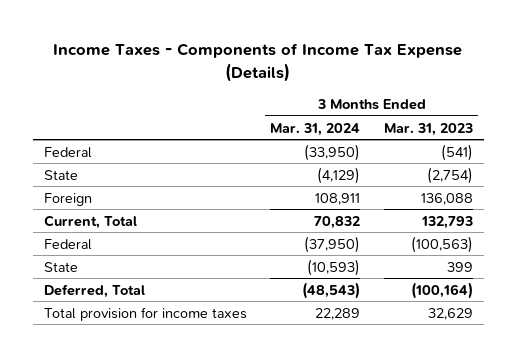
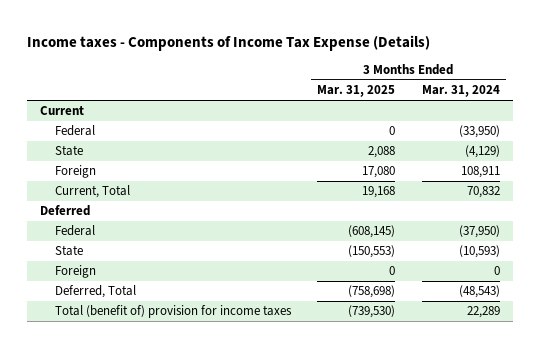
[53,43,463,82] Income Taxes - Components of Income Tax Expense (Details) -> [26,34,430,51] Income taxes - Components of Income Tax Expense (Details)
[383,122,473,136] Mar. 31, 2023 -> none
none -> [317,85,396,98] Mar. 31, 2025
none -> [39,106,84,116] Current
none -> [39,205,90,217] Deferred
none -> [54,265,96,279] Foreign
[44,306,248,321] Total provision for income taxes -> [54,305,292,319] Total (benefit of) provision for income taxes

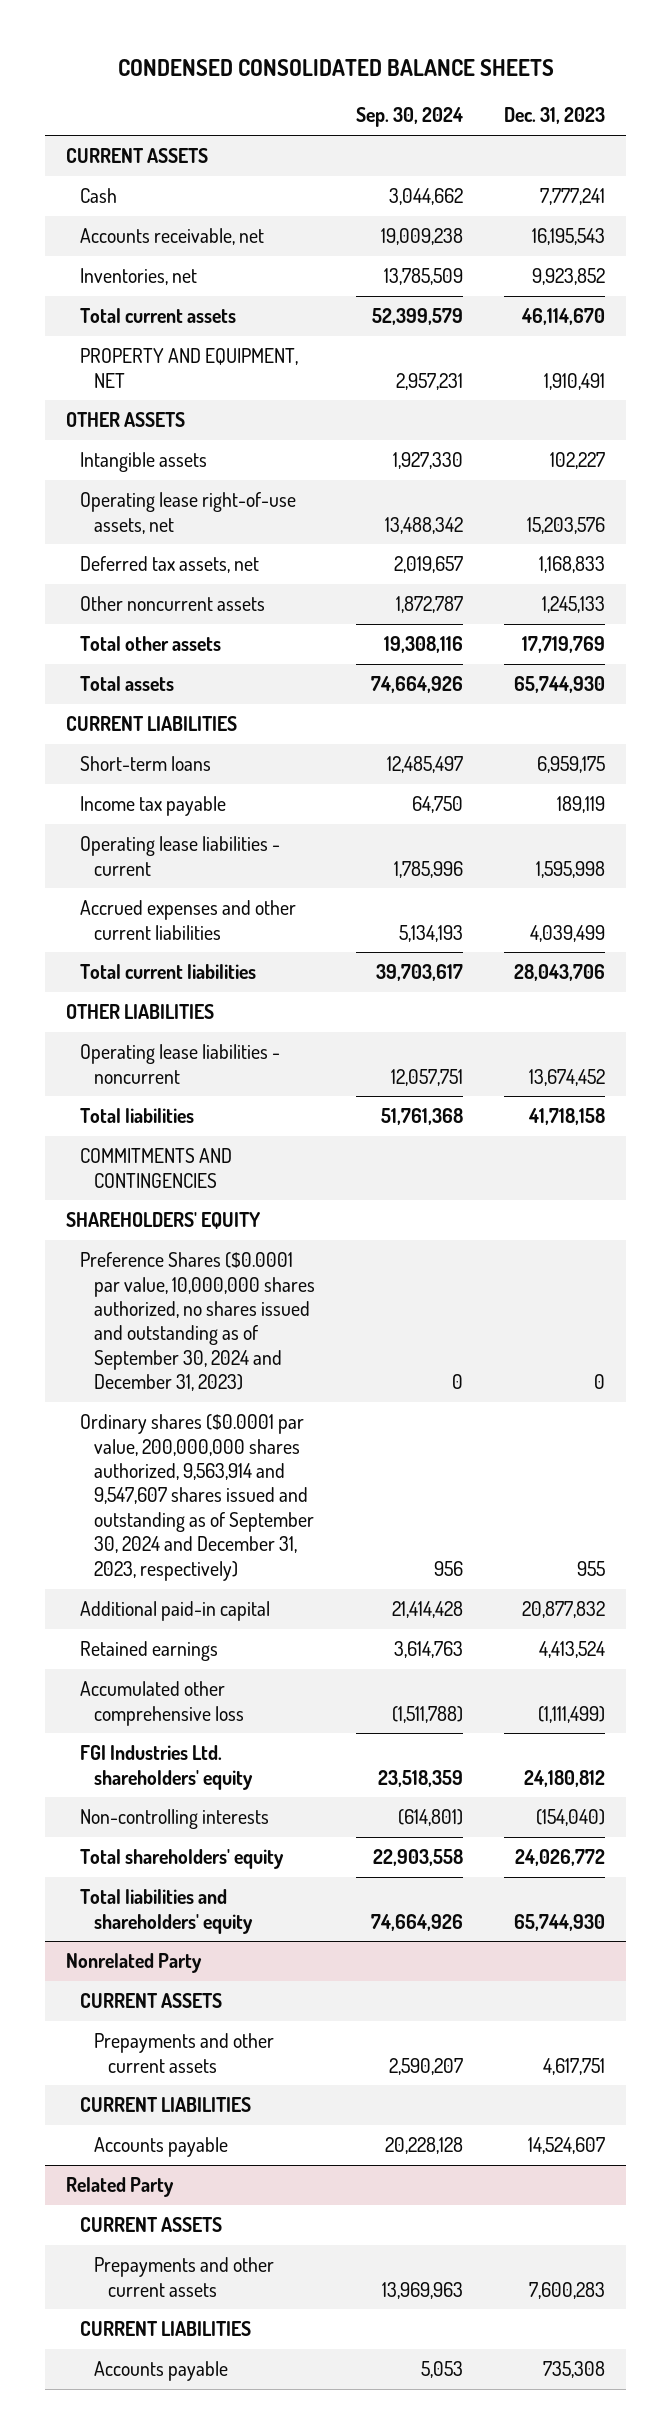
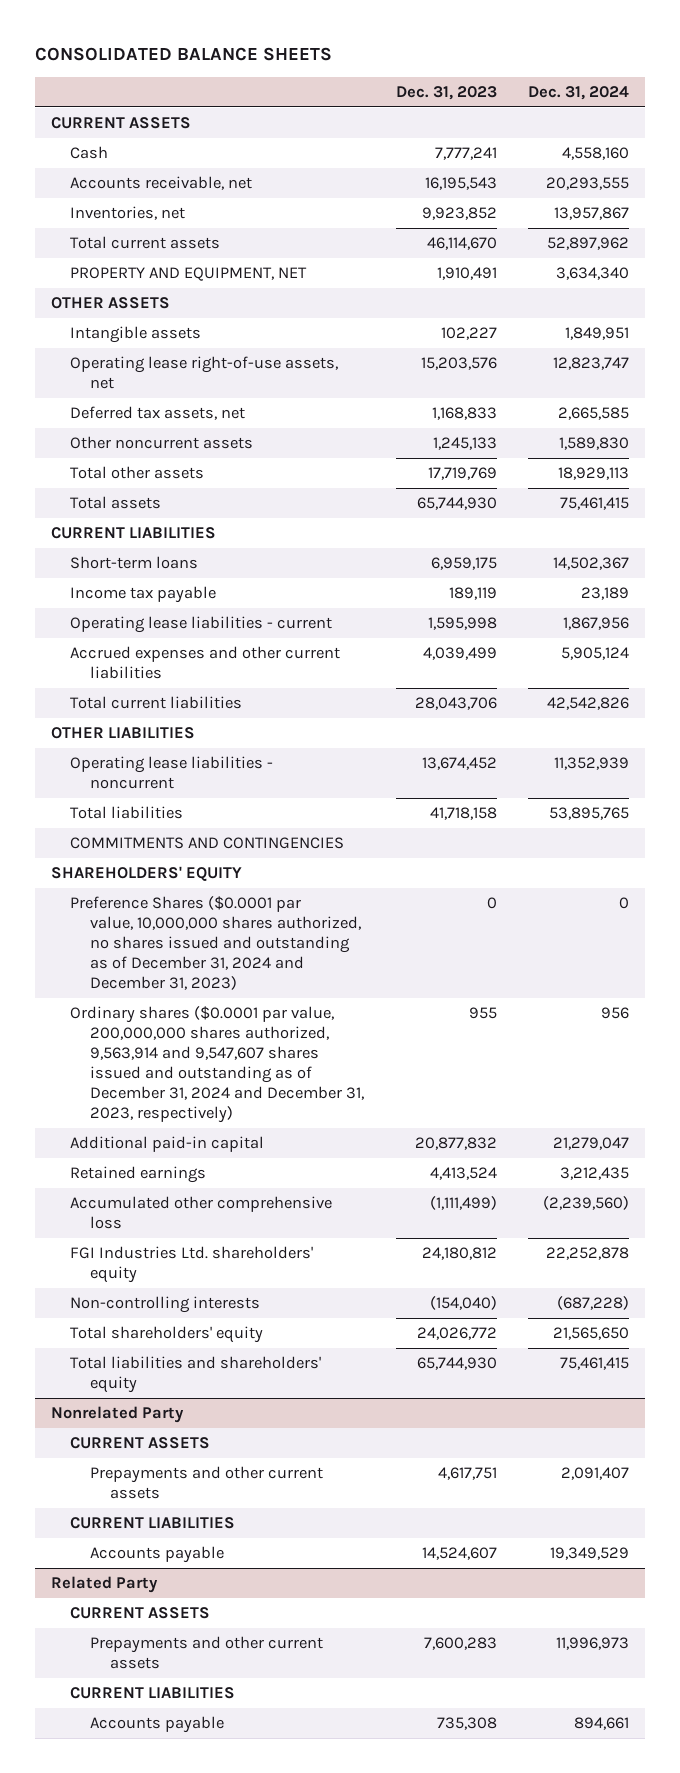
[117,58,554,76] CONDENSED CONSOLIDATED BALANCE SHEETS -> [34,47,332,62] CONSOLIDATED BALANCE SHEETS
[356,107,464,128] Sep. 30, 2024 -> none
none -> [528,85,630,100] Dec. 31, 2024
[79,1252,315,1392] Preference Shares ($0.0001 par value, 10,000,000 shares authorized, no shares issued and outstanding as of September 30, 2024 and December 31, 2023) -> [70,896,362,990] Preference Shares ($0.0001 par value, 10,000,000 shares authorized, no shares issued and outstanding as of December 31, 2024 and December 31, 2023)
[79,1414,314,1581] Ordinary shares ($0.0001 par value, 200,000,000 shares authorized, 9,563,914 and 9,547,607 shares issued and outstanding as of September 30, 2024 and December 31, 2023, respectively) -> [70,1006,365,1123] Ordinary shares ($0.0001 par value, 200,000,000 shares authorized, 9,563,914 and 9,547,607 shares issued and outstanding as of December 31, 2024 and December 31, 2023, respectively)

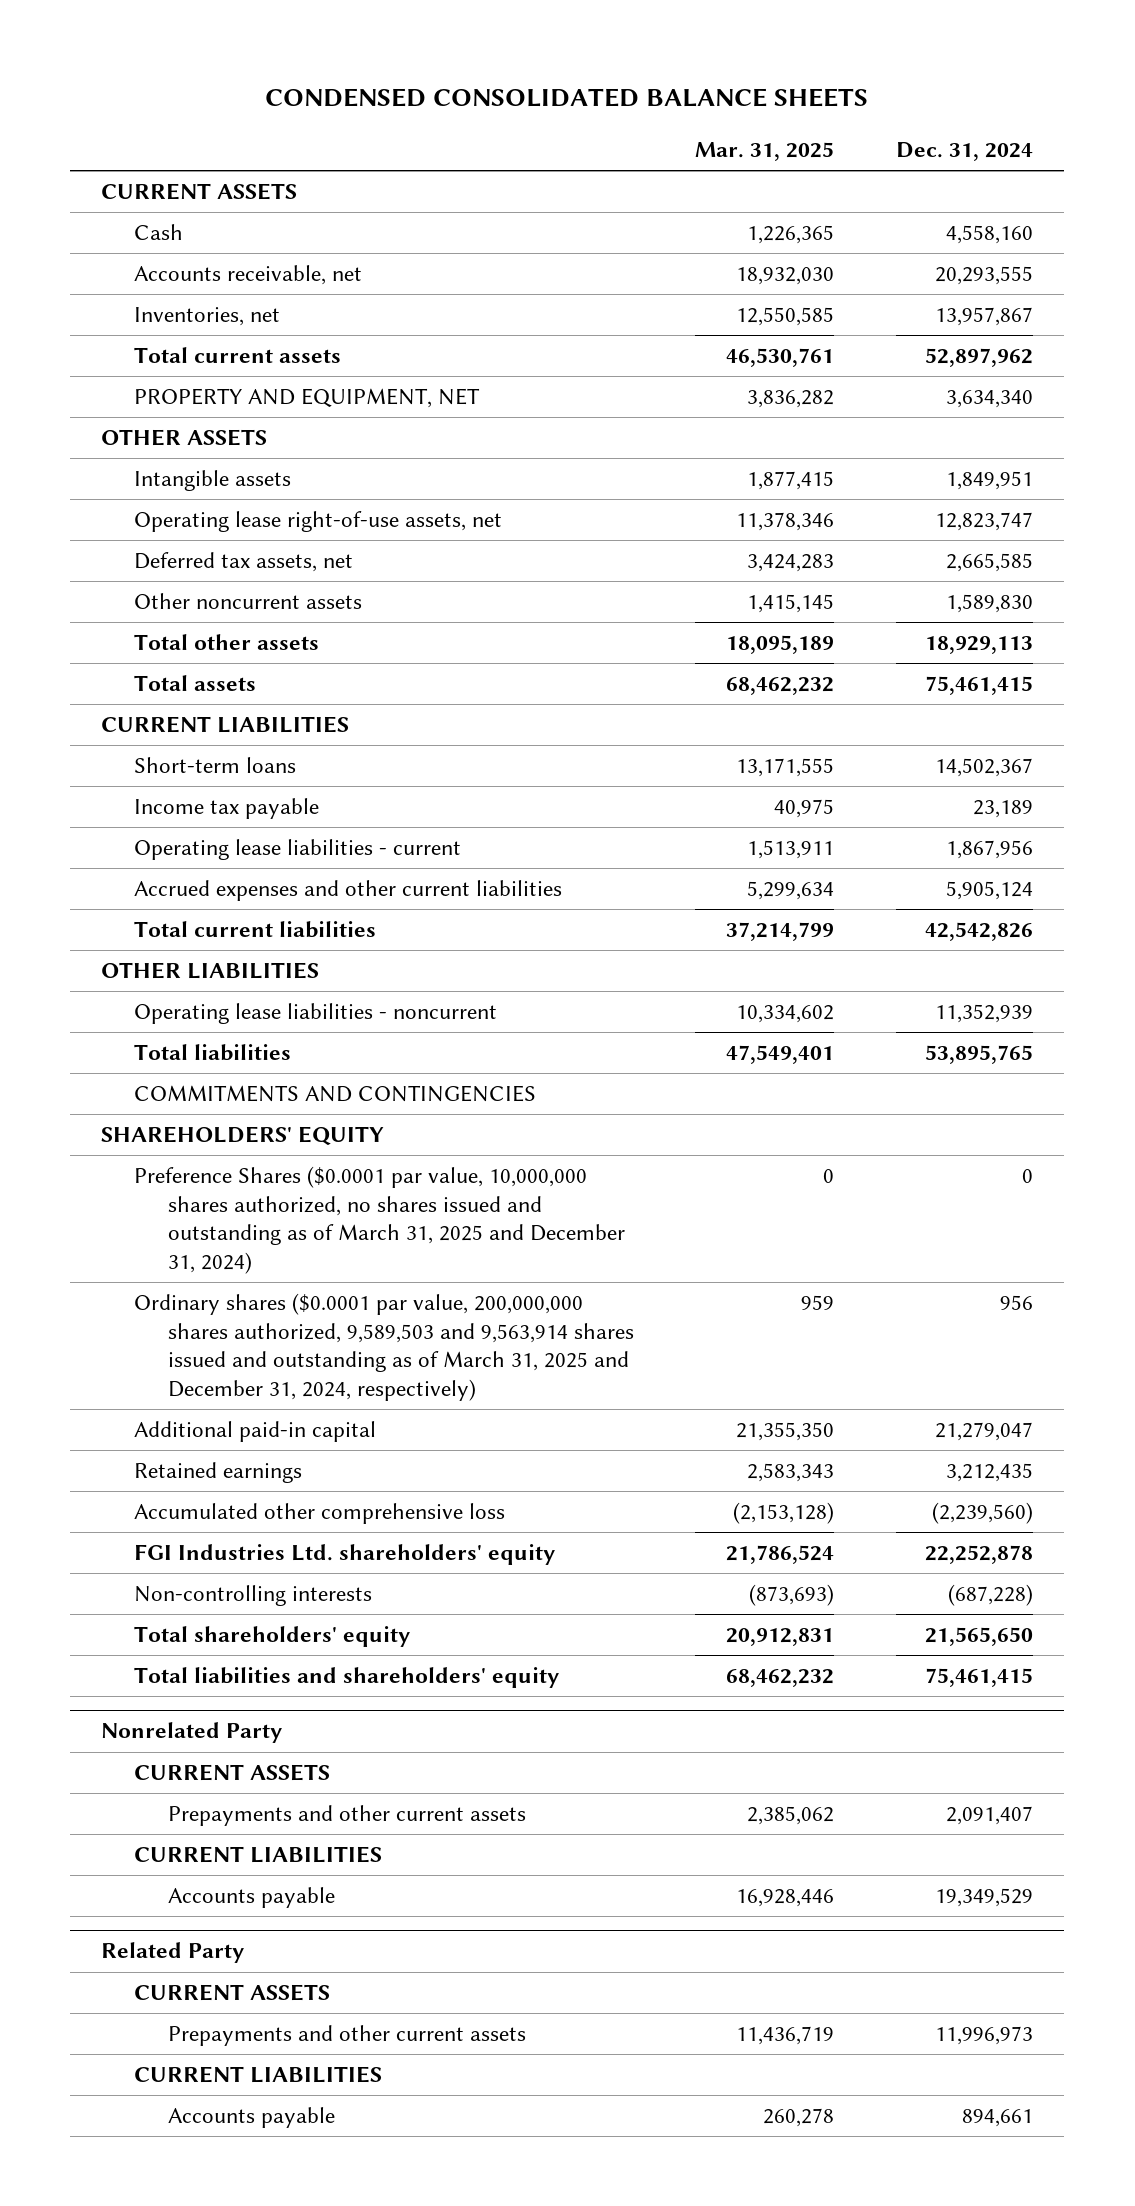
[34,47,332,62] CONSOLIDATED BALANCE SHEETS -> [265,87,869,107] CONDENSED CONSOLIDATED BALANCE SHEETS
[395,85,497,100] Dec. 31, 2023 -> none
none -> [695,141,835,161] Mar. 31, 2025
[70,896,362,990] Preference Shares ($0.0001 par value, 10,000,000 shares authorized, no shares issued and outstanding as of December 31, 2024 and December 31, 2023) -> [134,1166,625,1274] Preference Shares ($0.0001 par value, 10,000,000 shares authorized, no shares issued and outstanding as of March 31, 2025 and December 31, 2024)
[70,1006,365,1123] Ordinary shares ($0.0001 par value, 200,000,000 shares authorized, 9,563,914 and 9,547,607 shares issued and outstanding as of December 31, 2024 and December 31, 2023, respectively) -> [134,1293,634,1401] Ordinary shares ($0.0001 par value, 200,000,000 shares authorized, 9,589,503 and 9,563,914 shares issued and outstanding as of March 31, 2025 and December 31, 2024, respectively)

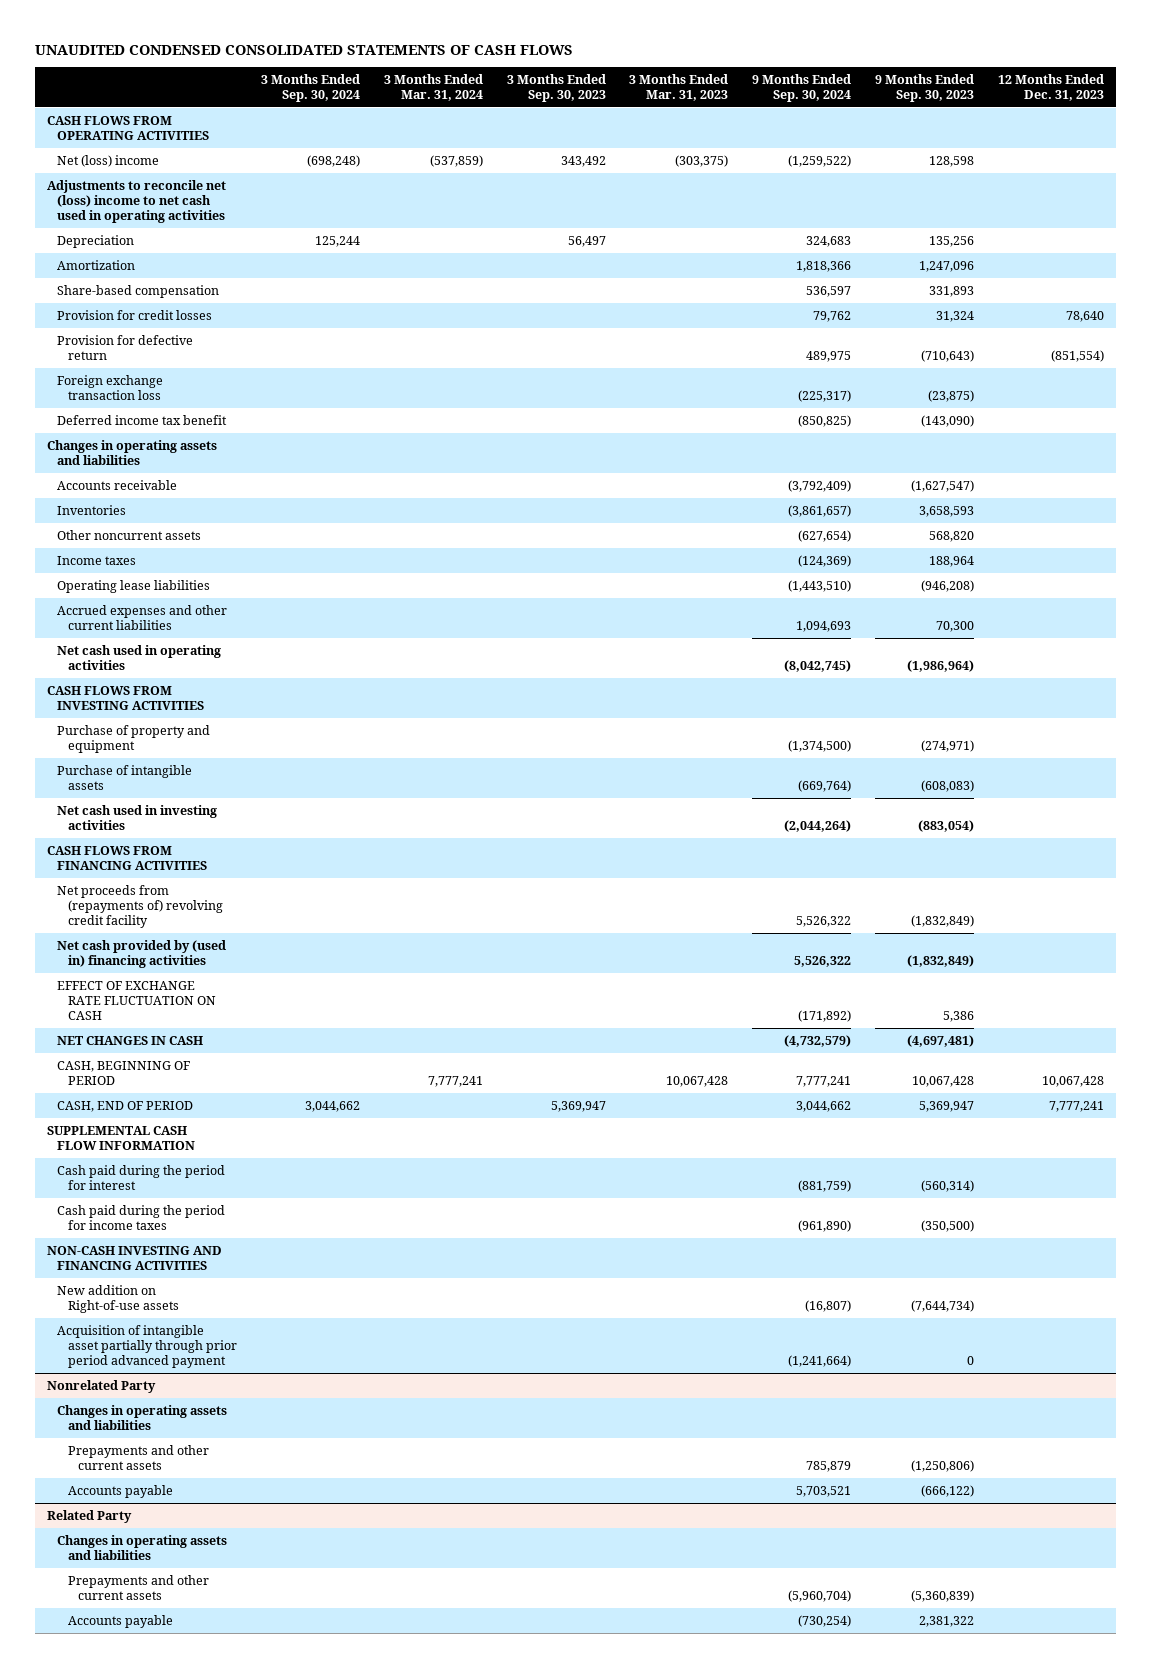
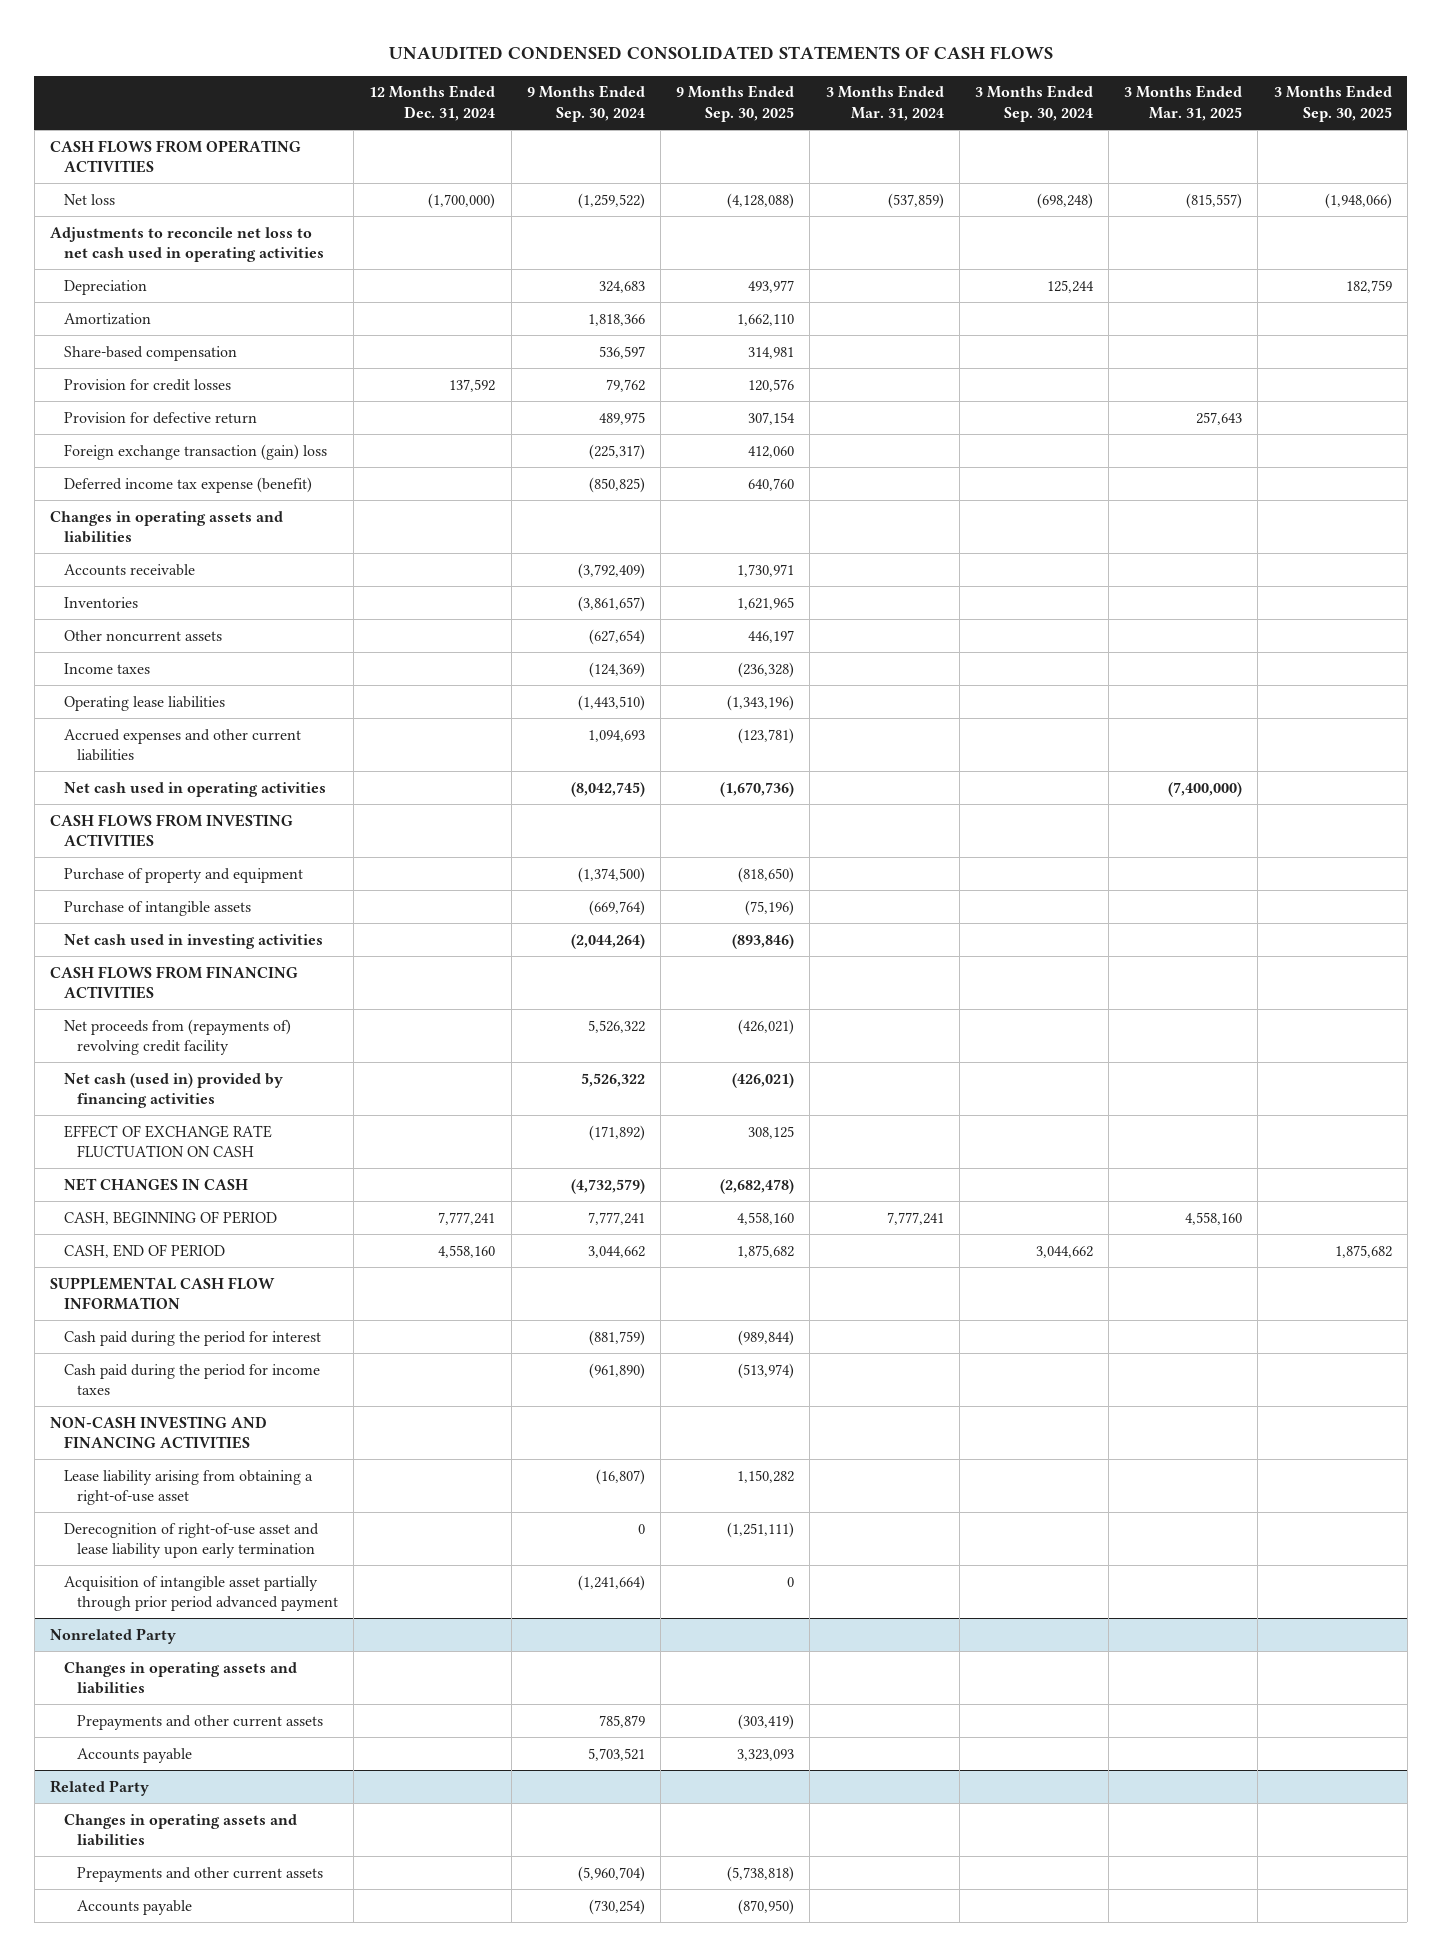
[506,74,606,103] 3 Months Ended Sep. 30, 2023 -> none
[629,74,729,102] 3 Months Ended Mar. 31, 2023 -> none
[875,74,975,103] 9 Months Ended Sep. 30, 2023 -> none
[998,74,1105,102] 12 Months Ended Dec. 31, 2023 -> none
none -> [369,85,496,121] 12 Months Ended Dec. 31, 2024
none -> [676,85,795,122] 9 Months Ended Sep. 30, 2025
none -> [1124,85,1243,121] 3 Months Ended Mar. 31, 2025
none -> [1273,85,1392,122] 3 Months Ended Sep. 30, 2025
[57,154,160,167] Net (loss) income -> [63,193,115,205] Net loss
[47,179,227,223] Adjustments to reconcile net (loss) income to net cash used in operating activities -> [50,226,324,263] Adjustments to reconcile net loss to net cash used in operating activities
[57,374,164,400] Foreign exchange transaction loss -> [63,443,327,460] Foreign exchange transaction (gain) loss
[57,414,228,425] Deferred income tax benefit -> [63,476,312,493] Deferred income tax expense (benefit)
[57,939,227,968] Net cash provided by (used in) financing activities -> [63,1072,283,1109] Net cash (used in) provided by financing activities
[57,1284,179,1313] New addition on Right-of-use assets -> [63,1469,313,1506] Lease liability arising from obtaining a right-of-use asset
none -> [63,1522,319,1559] Derecognition of right-of-use asset and lease liability upon early termination

